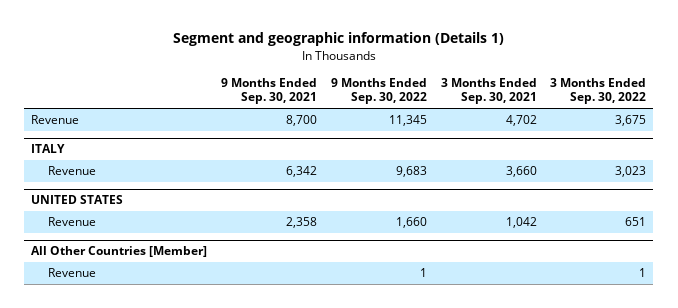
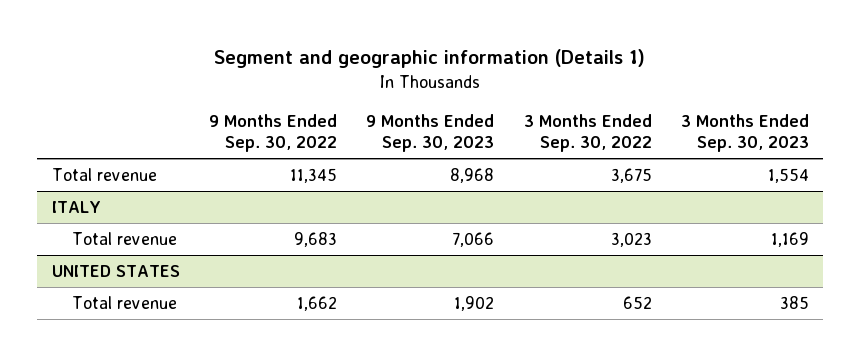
[221,78,318,105] 9 Months Ended Sep. 30, 2021 -> none
[440,78,537,105] 3 Months Ended Sep. 30, 2021 -> none
none -> [366,113,495,152] 9 Months Ended Sep. 30, 2023
none -> [680,113,809,152] 3 Months Ended Sep. 30, 2023
[31,115,80,125] Revenue -> [52,167,158,181] Total revenue
[48,166,97,176] Revenue -> [71,231,177,245] Total revenue
[31,246,208,258] All Other Countries [Member] -> none
[48,268,97,278] Revenue -> none
[48,217,97,227] Revenue -> [71,295,177,309] Total revenue
[395,217,427,229] 1,660 -> [297,295,338,311] 1,662
[625,217,647,227] 651 -> [622,295,652,309] 652

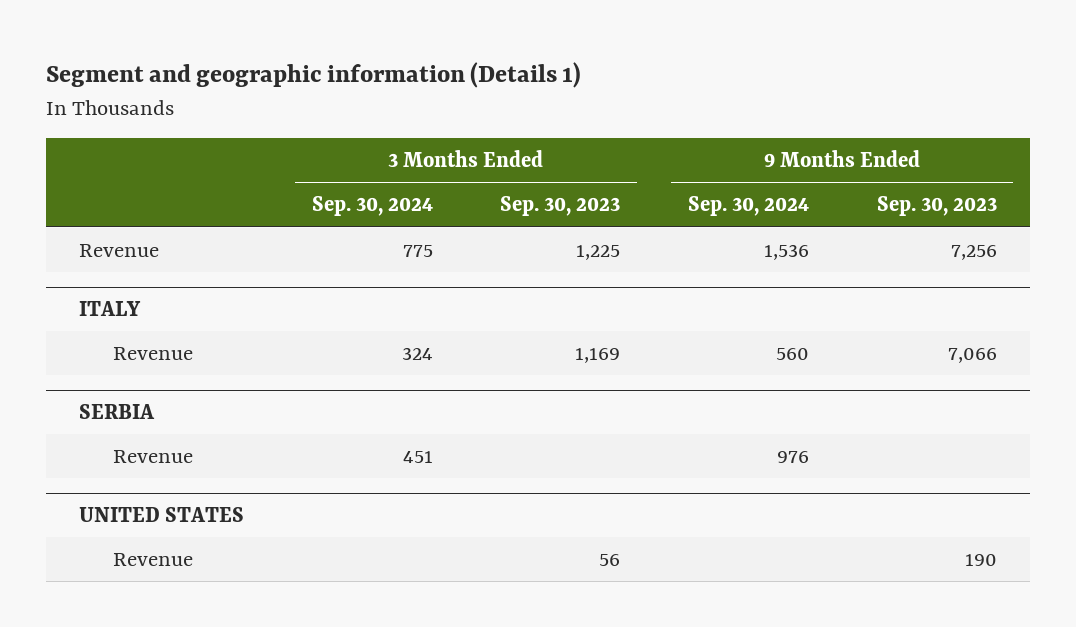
[209,113,338,152] 9 Months Ended Sep. 30, 2022 -> none
[523,113,652,152] 3 Months Ended Sep. 30, 2022 -> none
none -> [311,196,433,217] Sep. 30, 2024
none -> [687,196,809,217] Sep. 30, 2024
[52,167,158,181] Total revenue -> [79,243,160,257] Revenue
[450,167,495,183] 8,968 -> [950,244,997,260] 7,256
[767,167,809,183] 1,554 -> [576,244,621,260] 1,225
[71,231,177,245] Total revenue -> [113,346,194,360] Revenue
none -> [79,403,156,419] SERBIA
none -> [113,449,194,463] Revenue
[71,295,177,309] Total revenue -> [113,552,194,566] Revenue
[454,295,495,311] 1,902 -> [964,553,997,566] 190
[779,295,809,309] 385 -> [599,553,621,566] 56

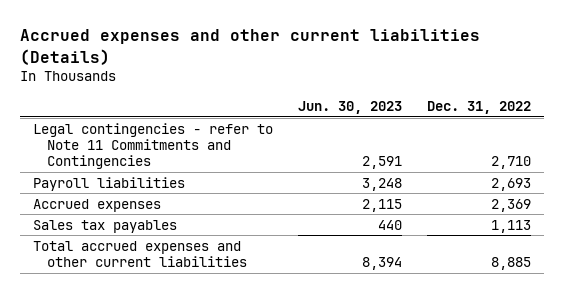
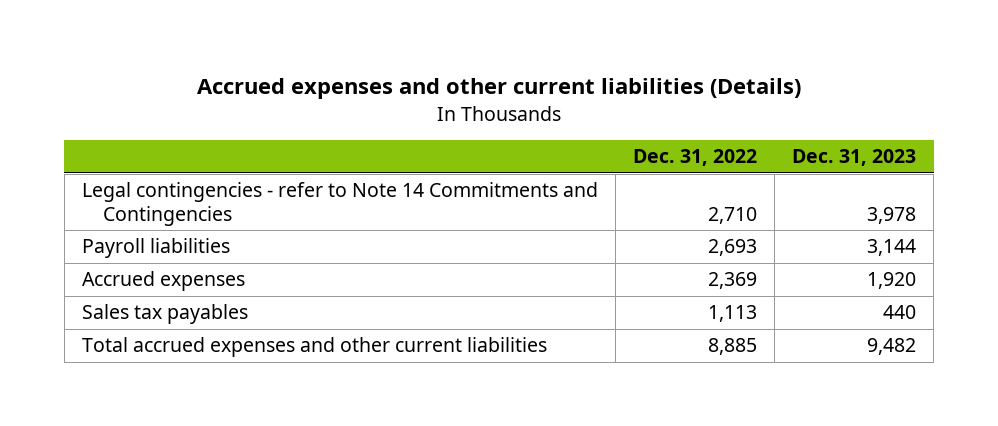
[297,100,402,114] Jun. 30, 2023 -> none
none -> [792,149,917,167] Dec. 31, 2023
[32,122,273,170] Legal contingencies - refer to Note 11 Commitments and Contingencies -> [81,182,598,226] Legal contingencies - refer to Note 14 Commitments and Contingencies

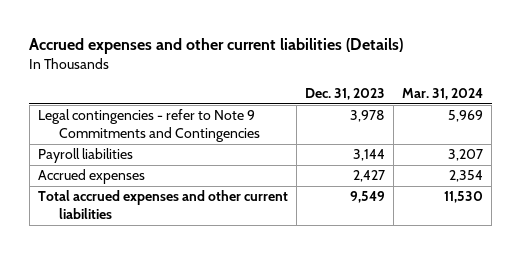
[632,149,757,167] Dec. 31, 2022 -> none
none -> [402,88,484,101] Mar. 31, 2024
[81,182,598,226] Legal contingencies - refer to Note 14 Commitments and Contingencies -> [37,109,260,142] Legal contingencies - refer to Note 9 Commitments and Contingencies
[81,304,248,325] Sales tax payables -> none
[867,272,917,290] 1,920 -> [353,170,386,183] 2,427
[867,338,917,356] 9,482 -> [350,191,386,204] 9,549

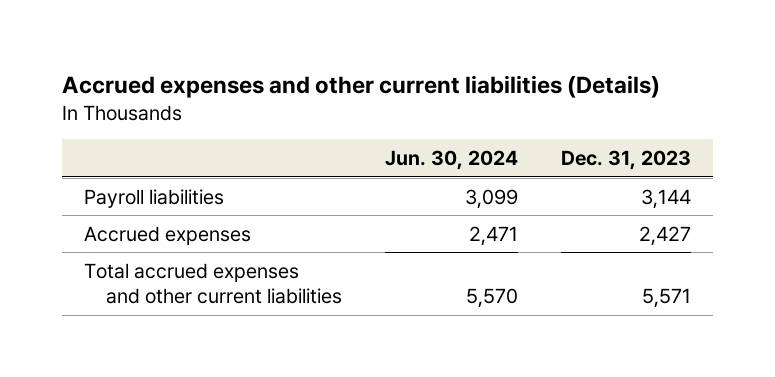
[402,88,484,101] Mar. 31, 2024 -> none
none -> [385,150,519,171] Jun. 30, 2024
[37,109,260,142] Legal contingencies - refer to Note 9 Commitments and Contingencies -> none
[350,191,386,204] 9,549 -> [642,287,692,308] 5,571

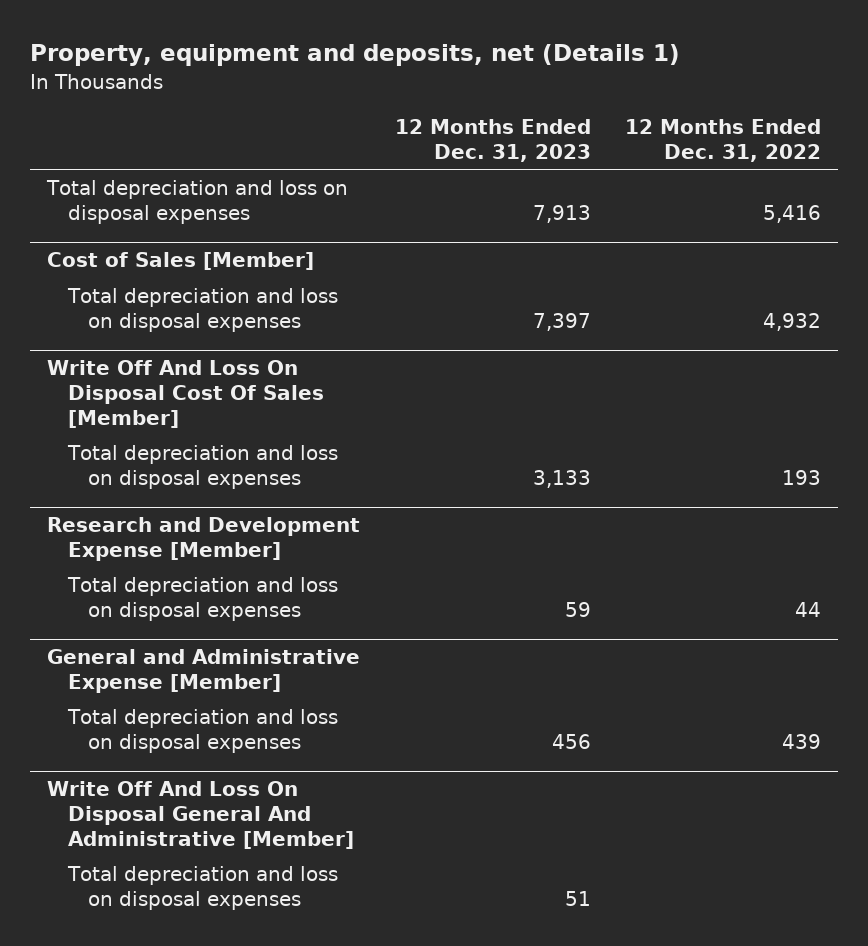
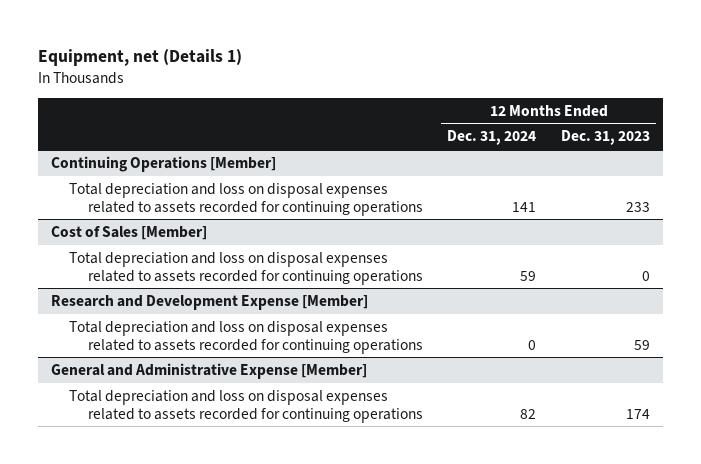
[30,44,681,67] Property, equipment and deposits, net (Details 1) -> [38,49,243,67] Equipment, net (Details 1)
[624,119,821,162] 12 Months Ended Dec. 31, 2022 -> none
none -> [447,130,537,146] Dec. 31, 2024
none -> [50,155,276,172] Continuing Operations [Member]
[46,180,349,224] Total depreciation and loss on disposal expenses -> [69,182,423,216] Total depreciation and loss on disposal expenses related to assets recorded for continuing operations
[532,204,591,223] 7,913 -> [626,201,651,212] 233
[47,360,324,428] Write Off And Loss On Disposal Cost Of Sales [Member] -> none
[66,445,338,489] Total depreciation and loss on disposal expenses -> none
[66,288,338,332] Total depreciation and loss on disposal expenses -> [69,251,423,285] Total depreciation and loss on disposal expenses related to assets recorded for continuing operations
[532,312,591,331] 7,397 -> [642,270,651,281] 0
[66,577,338,621] Total depreciation and loss on disposal expenses -> [69,320,423,354] Total depreciation and loss on disposal expenses related to assets recorded for continuing operations
[47,781,354,849] Write Off And Loss On Disposal General And Administrative [Member] -> none
[66,866,338,910] Total depreciation and loss on disposal expenses -> none
[66,709,338,753] Total depreciation and loss on disposal expenses -> [69,389,423,423] Total depreciation and loss on disposal expenses related to assets recorded for continuing operations
[551,733,591,749] 456 -> [626,408,651,419] 174

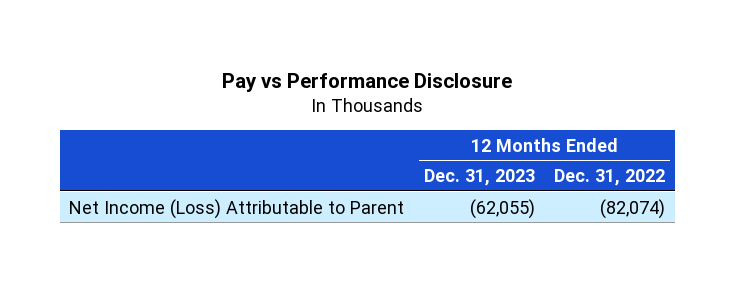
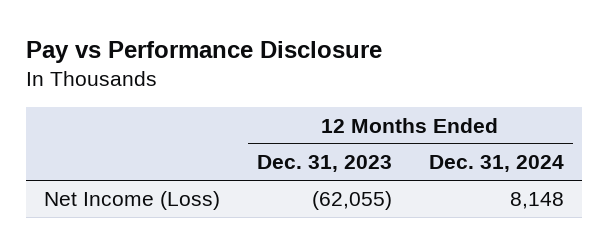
[554,168,666,186] Dec. 31, 2022 -> none
none -> [428,155,564,173] Dec. 31, 2024
[69,198,405,219] Net Income (Loss) Attributable to Parent -> [43,191,220,211] Net Income (Loss)

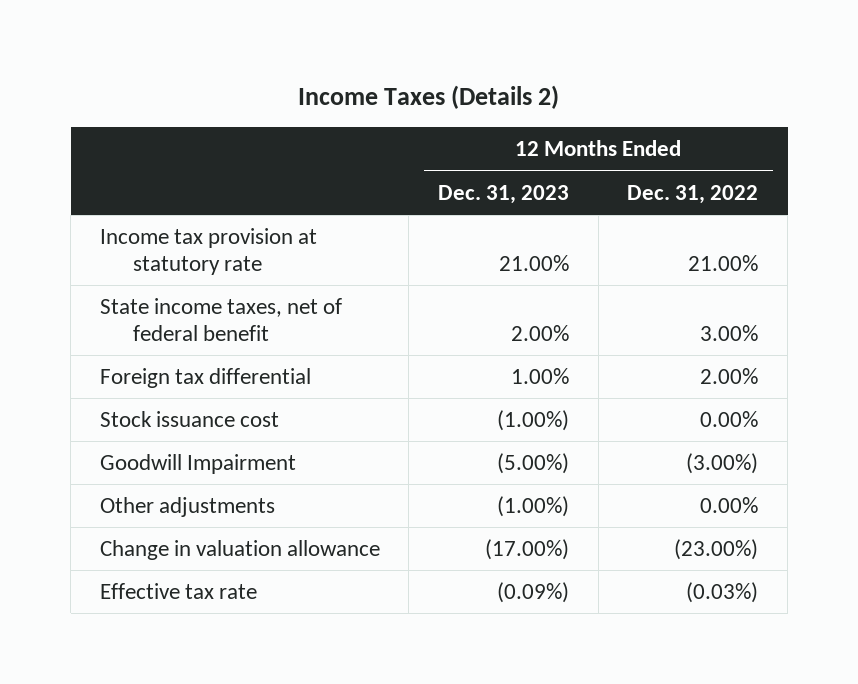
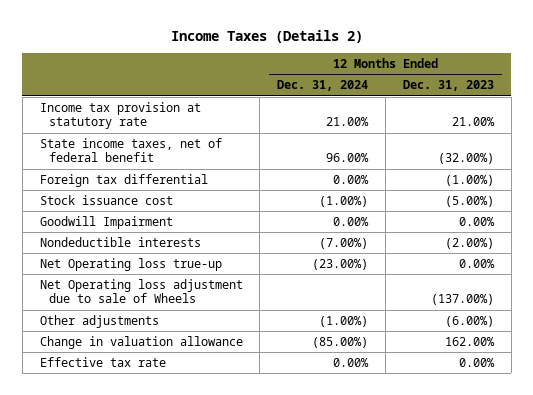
[627,184,759,204] Dec. 31, 2022 -> none
none -> [277,80,369,92] Dec. 31, 2024
[511,324,570,341] 2.00% -> [437,153,494,165] (32.00%)
[511,367,570,384] 1.00% -> [444,174,494,186] (1.00%)
[497,409,570,431] (1.00%) -> [444,195,494,207] (5.00%)
[497,452,570,474] (5.00%) -> [458,216,495,226] 0.00%
none -> [39,236,201,247] Nondeductible interests
none -> [39,257,222,271] Net Operating loss true-up
none -> [39,278,243,304] Net Operating loss adjustment due to sale of Wheels
[497,495,570,517] (1.00%) -> [444,315,494,327] (6.00%)
[485,538,570,560] (17.00%) -> [444,336,495,346] 162.00%
[497,581,570,603] (0.09%) -> [458,357,495,367] 0.00%

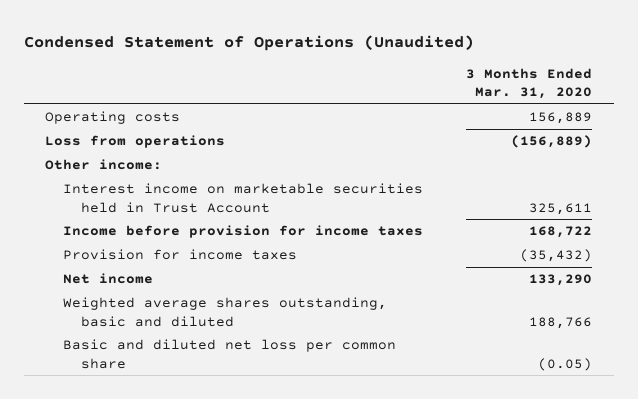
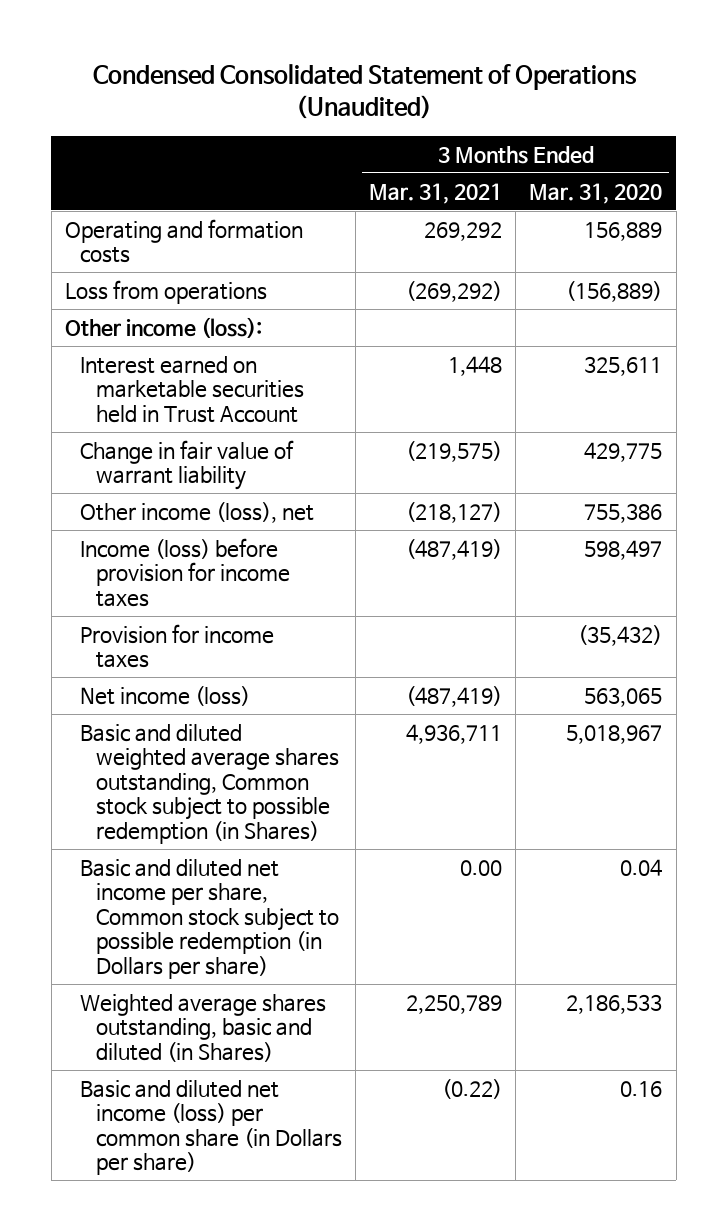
[23,34,474,51] Condensed Statement of Operations (Unaudited) -> [92,64,637,120] Condensed Consolidated Statement of Operations (Unaudited)
none -> [369,182,503,204] Mar. 31, 2021
[45,111,181,125] Operating costs -> [64,218,303,264] Operating and formation costs
[45,159,163,171] Other income: -> [64,316,262,338] Other income (loss):
[63,183,424,213] Interest income on marketable securities held in Trust Account -> [80,355,305,423] Interest earned on marketable securities held in Trust Account
none -> [80,439,295,491] Change in fair value of warrant liability
none -> [80,501,315,523] Other income (loss), net
[63,225,424,239] Income before provision for income taxes -> [80,537,291,607] Income (loss) before provision for income taxes
[529,226,593,239] 168,722 -> [584,539,663,560] 598,497
[63,273,154,285] Net income -> [80,685,251,706] Net income (loss)
[529,274,593,287] 133,290 -> [584,686,663,707] 563,065
none -> [80,723,340,844] Basic and diluted weighted average shares outstanding, Common stock subject to possible redemption (in Shares)
none -> [80,858,340,979] Basic and diluted net income per share, Common stock subject to possible redemption (in Dollars per share)
[63,297,388,327] Weighted average shares outstanding, basic and diluted -> [80,993,327,1062] Weighted average shares outstanding, basic and diluted (in Shares)
[529,316,593,329] 188,766 -> [566,993,663,1014] 2,186,533
[63,339,397,369] Basic and diluted net loss per common share -> [80,1079,343,1176] Basic and diluted net income (loss) per common share (in Dollars per share)
[538,357,593,371] (0.05) -> [620,1080,663,1097] 0.16

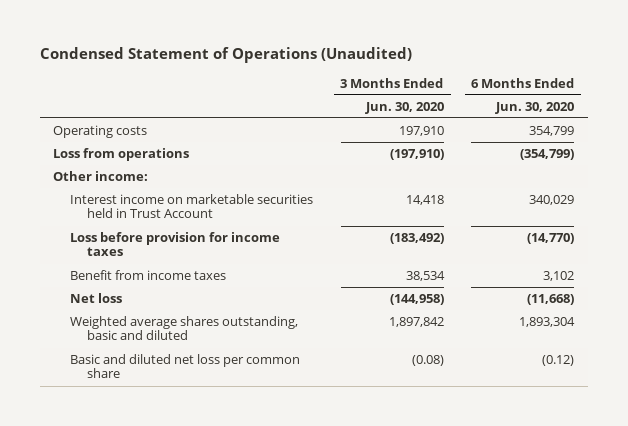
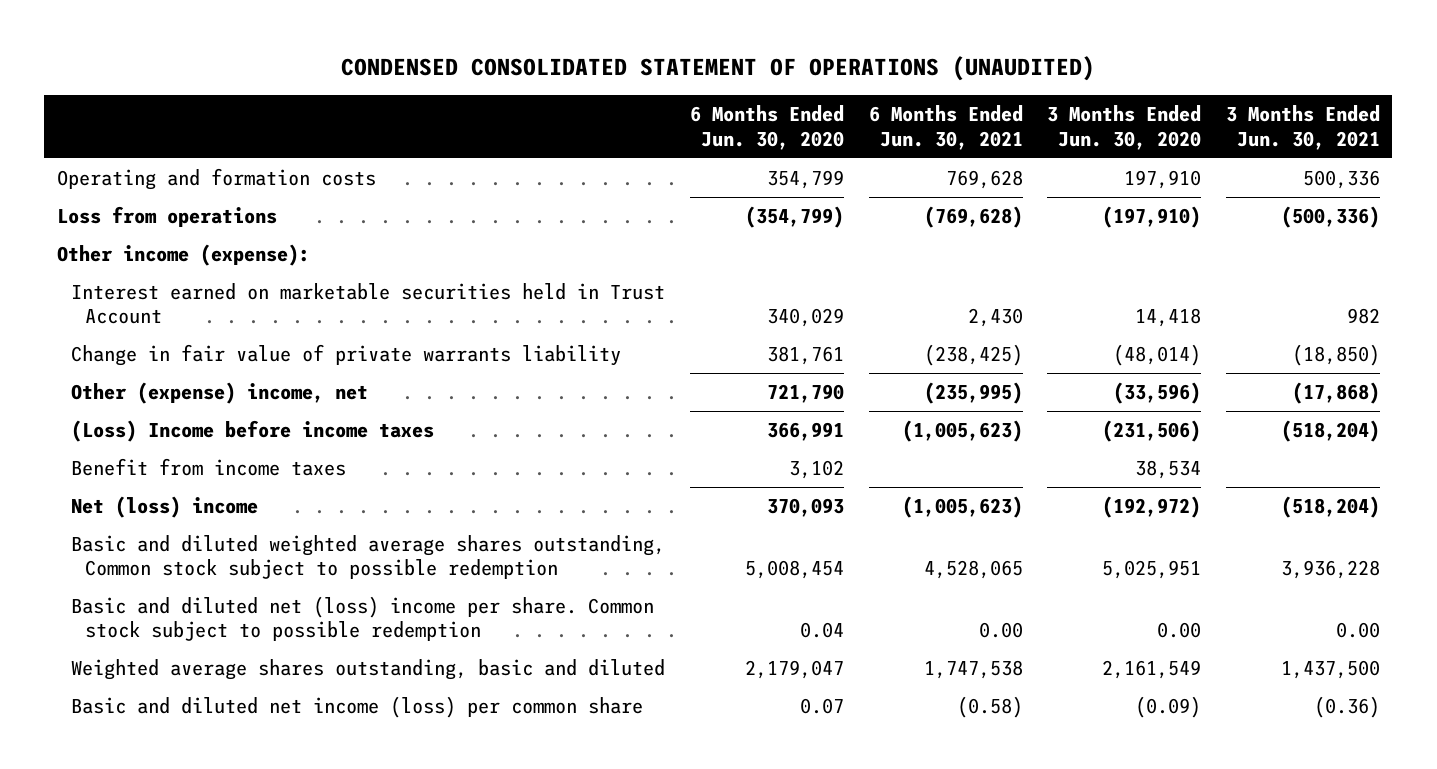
[39,47,412,64] Condensed Statement of Operations (Unaudited) -> [341,56,1096,82] CONDENSED CONSOLIDATED STATEMENT OF OPERATIONS (UNAUDITED)
none -> [868,105,1023,150] 6 Months Ended Jun. 30, 2021
none -> [1226,105,1381,150] 3 Months Ended Jun. 30, 2021
[53,125,148,139] Operating costs -> [56,168,376,191] Operating and formation costs
[53,171,149,182] Other income: -> [56,244,310,267] Other income (expense):
[70,194,314,219] Interest income on marketable securities held in Trust Account -> [70,283,665,325] Interest earned on marketable securities held in Trust Account
none -> [70,344,621,367] Change in fair value of private warrants liability
none -> [70,382,368,405] Other (expense) income, net
[70,232,281,257] Loss before provision for income taxes -> [70,420,434,443] (Loss) Income before income taxes
[389,233,444,245] (183,492) -> [1102,420,1202,443] (231,506)
[527,233,575,245] (14,770) -> [766,422,844,442] 366,991
[70,293,123,304] Net loss -> [70,496,258,519] Net (loss) income
[389,294,444,306] (144,958) -> [1102,496,1202,519] (192,972)
[527,294,575,306] (11,668) -> [766,498,844,518] 370,093
none -> [70,535,665,580] Basic and diluted weighted average shares outstanding, Common stock subject to possible redemption
none -> [70,596,654,642] Basic and diluted net (loss) income per share. Common stock subject to possible redemption
[388,317,444,328] 1,897,842 -> [1102,660,1202,680] 2,161,549
[519,317,576,328] 1,893,304 -> [744,660,844,680] 2,179,047
[70,354,301,379] Basic and diluted net loss per common share -> [70,696,643,719] Basic and diluted net income (loss) per common share
[411,355,444,367] (0.08) -> [1135,696,1202,719] (0.09)
[542,355,575,367] (0.12) -> [799,698,844,715] 0.07

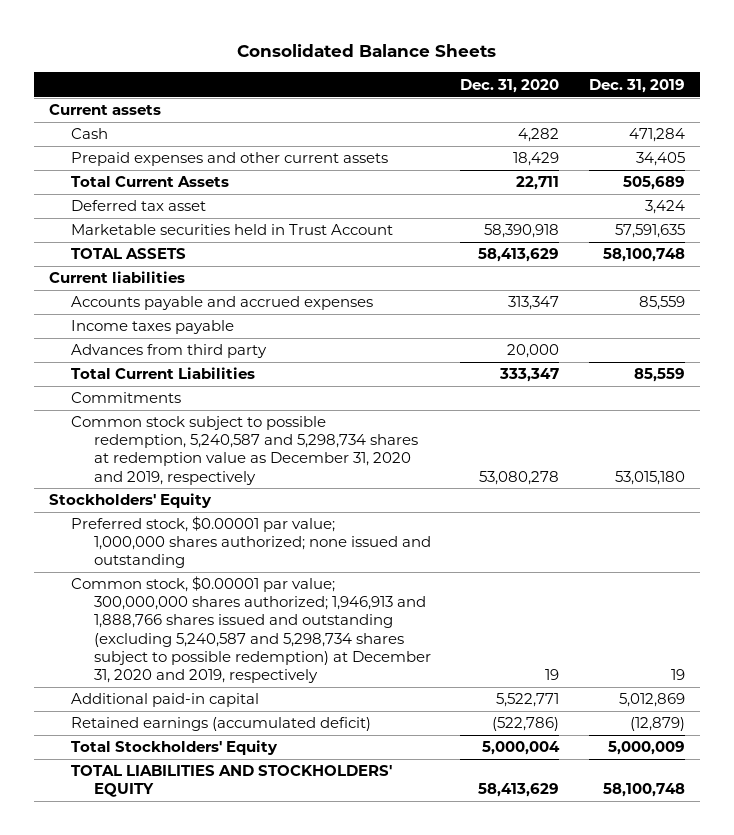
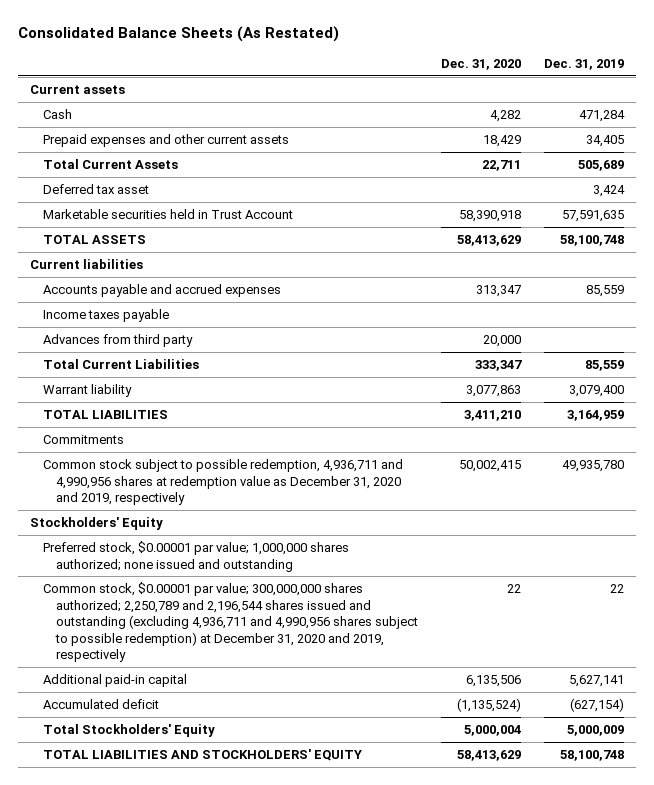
[237,44,497,58] Consolidated Balance Sheets -> [17,26,339,43] Consolidated Balance Sheets (As Restated)
none -> [42,383,132,397] Warrant liability
none -> [42,409,168,419] TOTAL LIABILITIES
[71,416,418,485] Common stock subject to possible redemption, 5,240,587 and 5,298,734 shares at redemption value as December 31, 2020 and 2019, respectively -> [42,458,403,506] Common stock subject to possible redemption, 4,936,711 and 4,990,956 shares at redemption value as December 31, 2020 and 2019, respectively
[479,470,560,485] 53,080,278 -> [458,459,521,472] 50,002,415
[615,470,686,485] 53,015,180 -> [562,459,625,472] 49,935,780
[71,576,431,683] Common stock, $0.00001 par value; 300,000,000 shares authorized; 1,946,913 and 1,888,766 shares issued and outstanding (excluding 5,240,587 and 5,298,734 shares subject to possible redemption) at December 31, 2020 and 2019, respectively -> [42,581,418,663] Common stock, $0.00001 par value; 300,000,000 shares authorized; 2,250,789 and 2,196,544 shares issued and outstanding (excluding 4,936,711 and 4,990,956 shares subject to possible redemption) at December 31, 2020 and 2019, respectively
[545,668,560,680] 19 -> [506,583,521,593] 22
[671,668,686,680] 19 -> [610,583,625,593] 22
[496,693,560,708] 5,522,771 -> [465,674,521,687] 6,135,506
[619,693,686,708] 5,012,869 -> [569,674,625,687] 5,627,141
[71,717,372,732] Retained earnings (accumulated deficit) -> [42,698,159,709] Accumulated deficit
[492,717,560,732] (522,786) -> [456,697,521,712] (1,135,524)
[630,717,686,732] (12,879) -> [570,697,625,712] (627,154)

